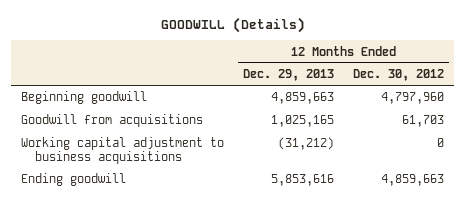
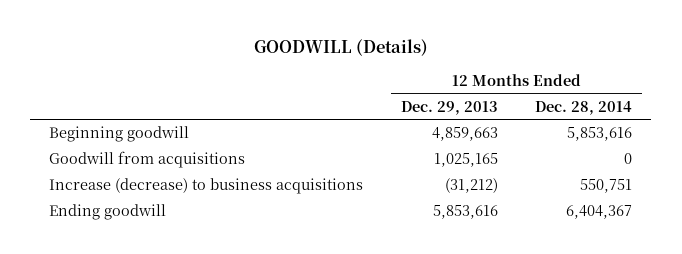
[353,69,445,82] Dec. 30, 2012 -> none
none -> [535,100,633,115] Dec. 28, 2014
[20,137,224,165] Working capital adjustment to business acquisitions -> [49,178,364,195] Increase (decrease) to business acquisitions

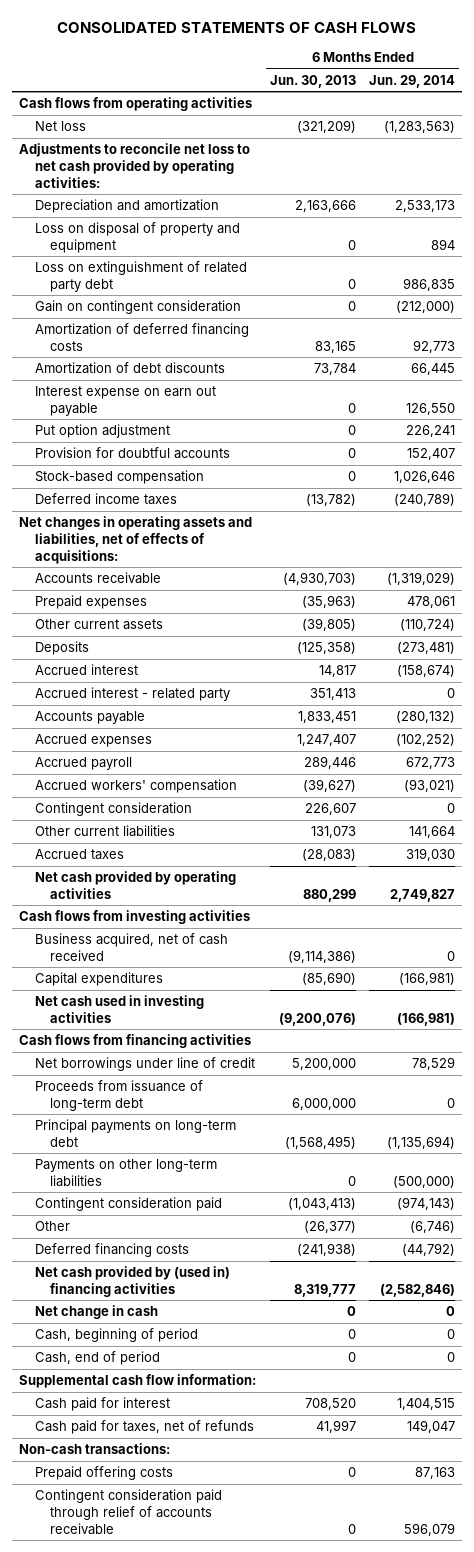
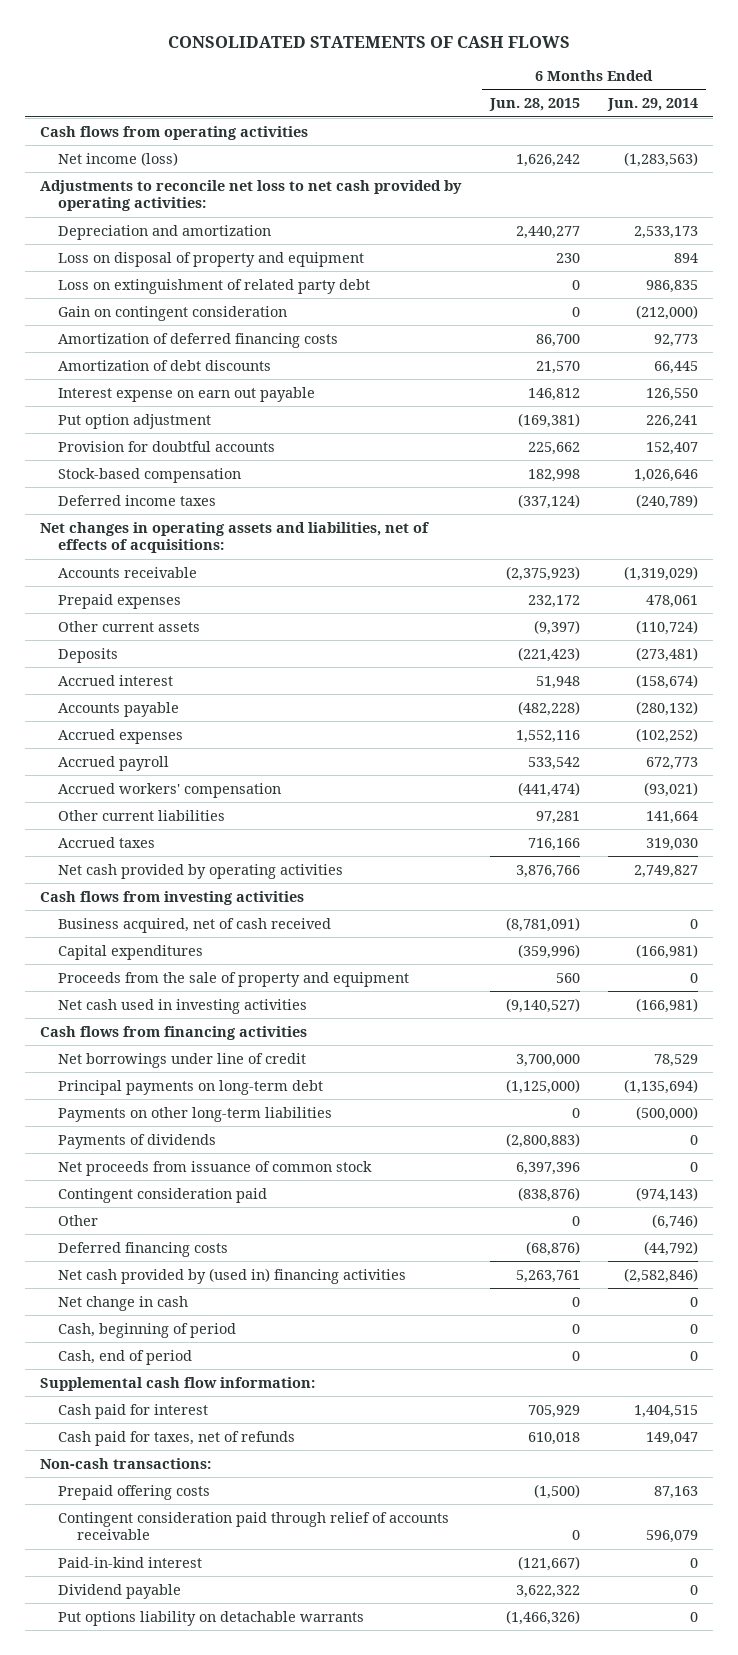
[269,74,356,88] Jun. 30, 2013 -> none
none -> [488,98,580,112] Jun. 28, 2015
[34,121,86,132] Net loss -> [58,151,179,166] Net income (loss)
[34,687,230,702] Accrued interest - related party -> none
[34,802,192,817] Contingent consideration -> none
none -> [58,971,410,987] Proceeds from the sale of property and equipment
[34,1080,203,1111] Proceeds from issuance of long-term debt -> none
none -> [58,1133,217,1149] Payments of dividends
none -> [58,1160,373,1176] Net proceeds from issuance of common stock
none -> [58,1556,203,1568] Paid-in-kind interest
none -> [58,1583,182,1599] Dividend payable
none -> [58,1610,365,1626] Put options liability on detachable warrants

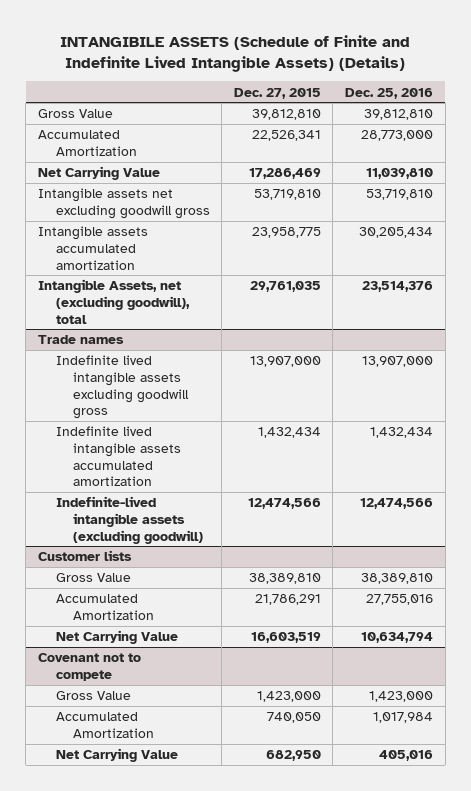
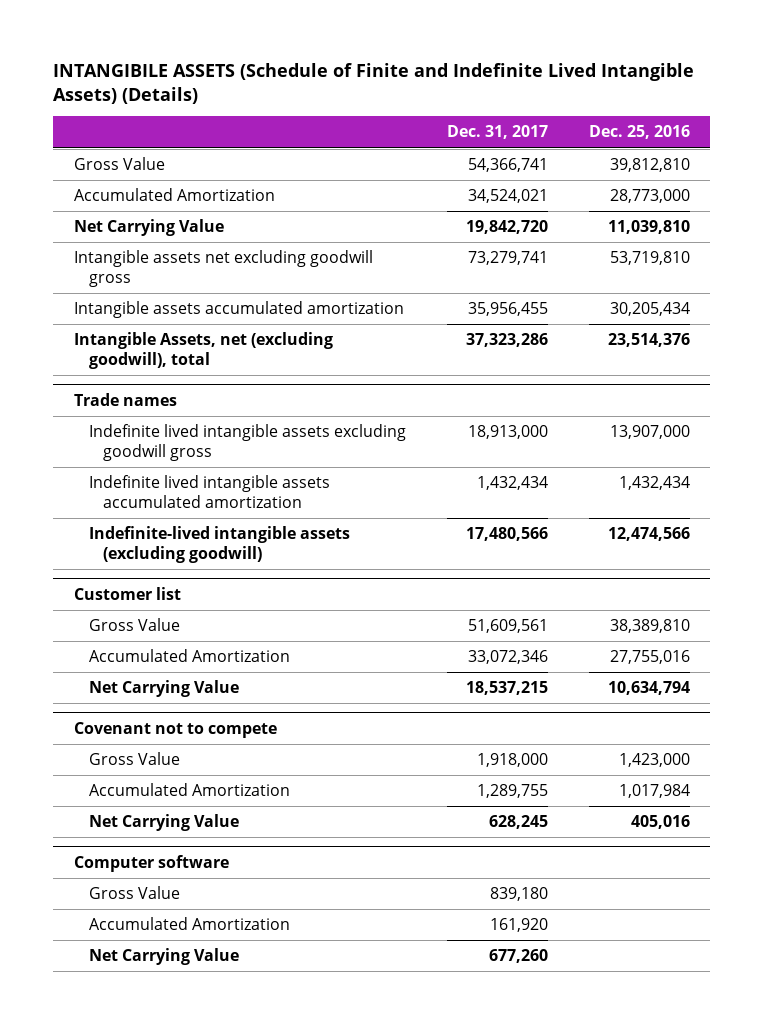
[233,87,321,99] Dec. 27, 2015 -> none
none -> [446,125,548,140] Dec. 31, 2017
[37,550,132,562] Customer lists -> [73,586,181,600] Customer list
none -> [73,854,229,872] Computer software
none -> [88,886,180,900] Gross Value
none -> [88,917,290,931] Accumulated Amortization
none -> [88,948,239,966] Net Carrying Value

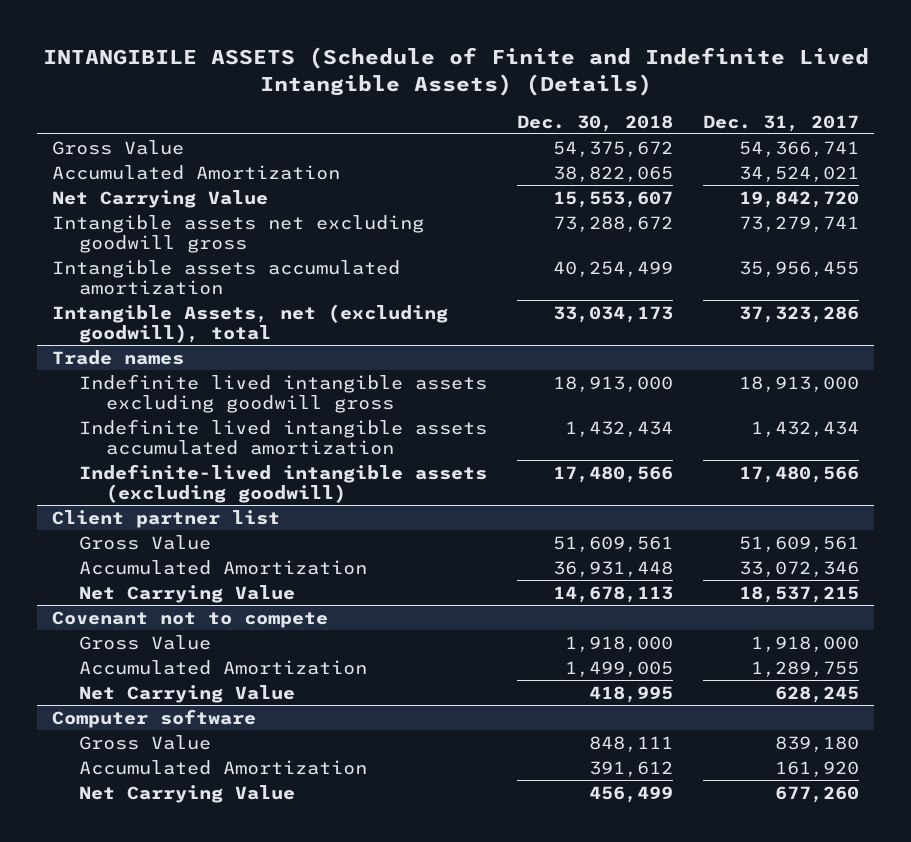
[588,125,690,140] Dec. 25, 2016 -> none
none -> [517,114,674,132] Dec. 30, 2018
[73,586,181,600] Customer list -> [51,509,280,528] Client partner list

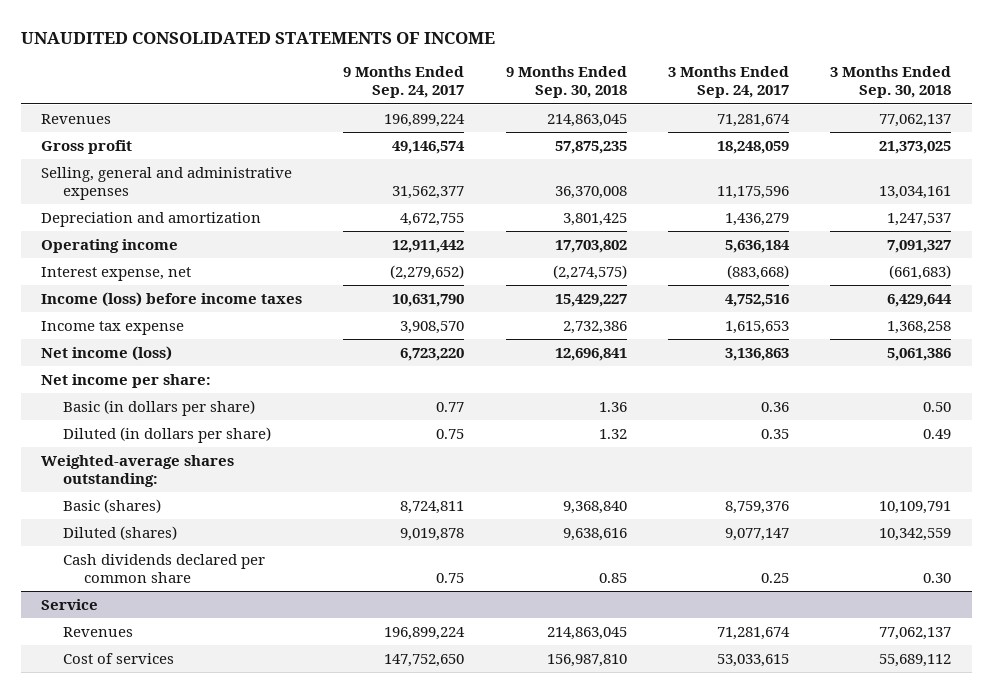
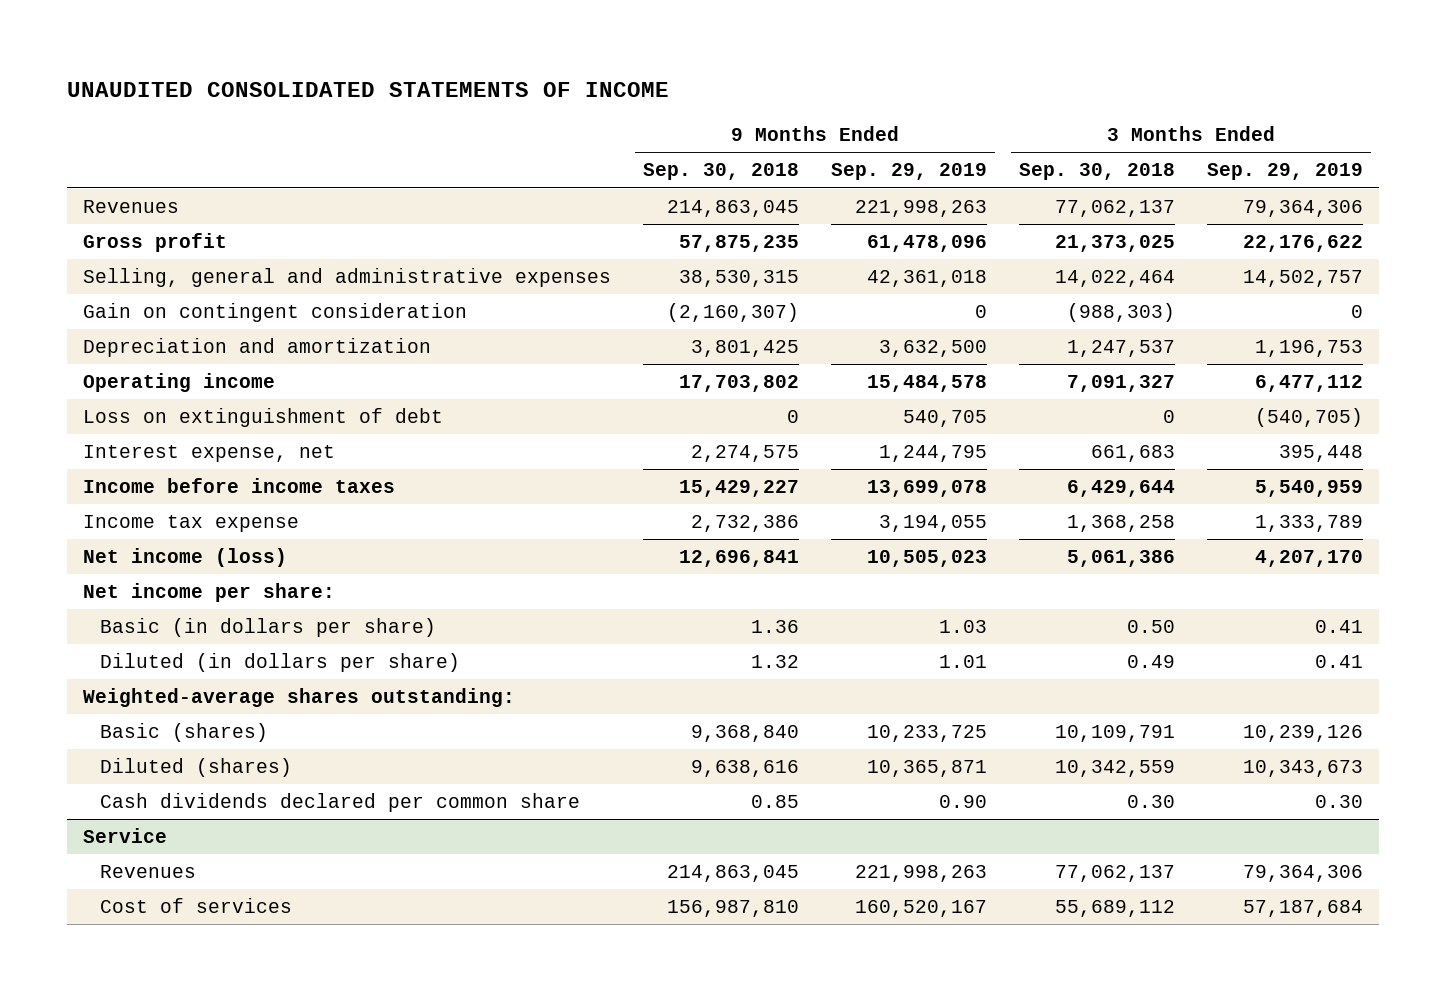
[343,66,465,99] 9 Months Ended Sep. 24, 2017 -> none
[667,66,789,99] 3 Months Ended Sep. 24, 2017 -> none
none -> [830,163,987,181] Sep. 29, 2019
none -> [1206,163,1363,181] Sep. 29, 2019
[554,186,627,200] 36,370,008 -> [678,270,799,288] 38,530,315
[879,186,952,200] 13,034,161 -> [1054,270,1175,288] 14,022,464
none -> [82,303,467,323] Gain on contingent consideration
none -> [82,408,443,428] Loss on extinguishment of debt
[552,264,627,280] (2,274,575) -> [690,445,799,463] 2,274,575
[889,264,952,280] (661,683) -> [1090,445,1175,463] 661,683
[41,291,303,307] Income (loss) before income taxes -> [82,478,395,494] Income before income taxes

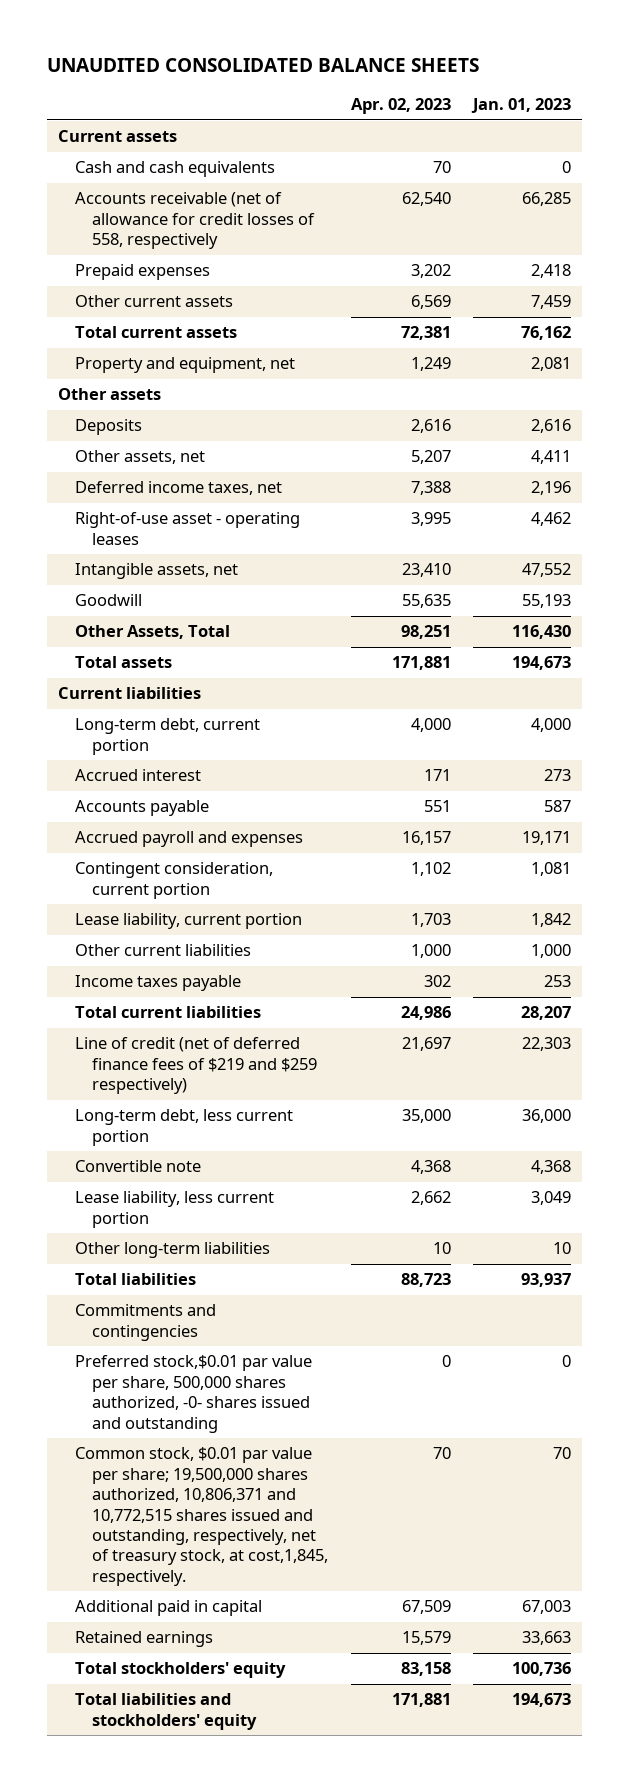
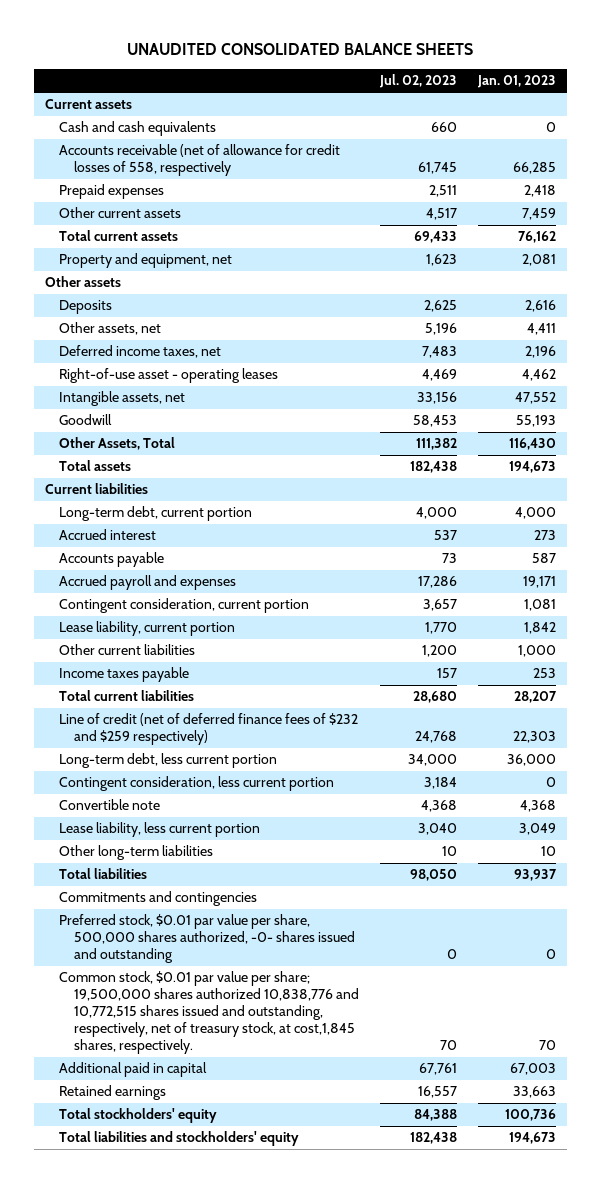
[350,98,451,115] Apr. 02, 2023 -> none
none -> [378,74,457,89] Jul. 02, 2023
[75,1037,318,1095] Line of credit (net of deferred finance fees of $219 and $259 respectively) -> [59,713,359,746] Line of credit (net of deferred finance fees of $232 and $259 respectively)
none -> [59,776,335,792] Contingent consideration, less current portion
[75,1355,313,1433] Preferred stock,$0.01 par value per share, 500,000 shares authorized, -0- shares issued and outstanding -> [59,914,355,964] Preferred stock, $0.01 par value per share, 500,000 shares authorized, -0- shares issued and outstanding
[75,1447,329,1586] Common stock, $0.01 par value per share; 19,500,000 shares authorized, 10,806,371 and 10,772,515 shares issued and outstanding, respectively, net of treasury stock, at cost,1,845, respectively. -> [59,971,359,1055] Common stock, $0.01 par value per share; 19,500,000 shares authorized 10,838,776 and 10,772,515 shares issued and outstanding, respectively, net of treasury stock, at cost,1,845 shares, respectively.

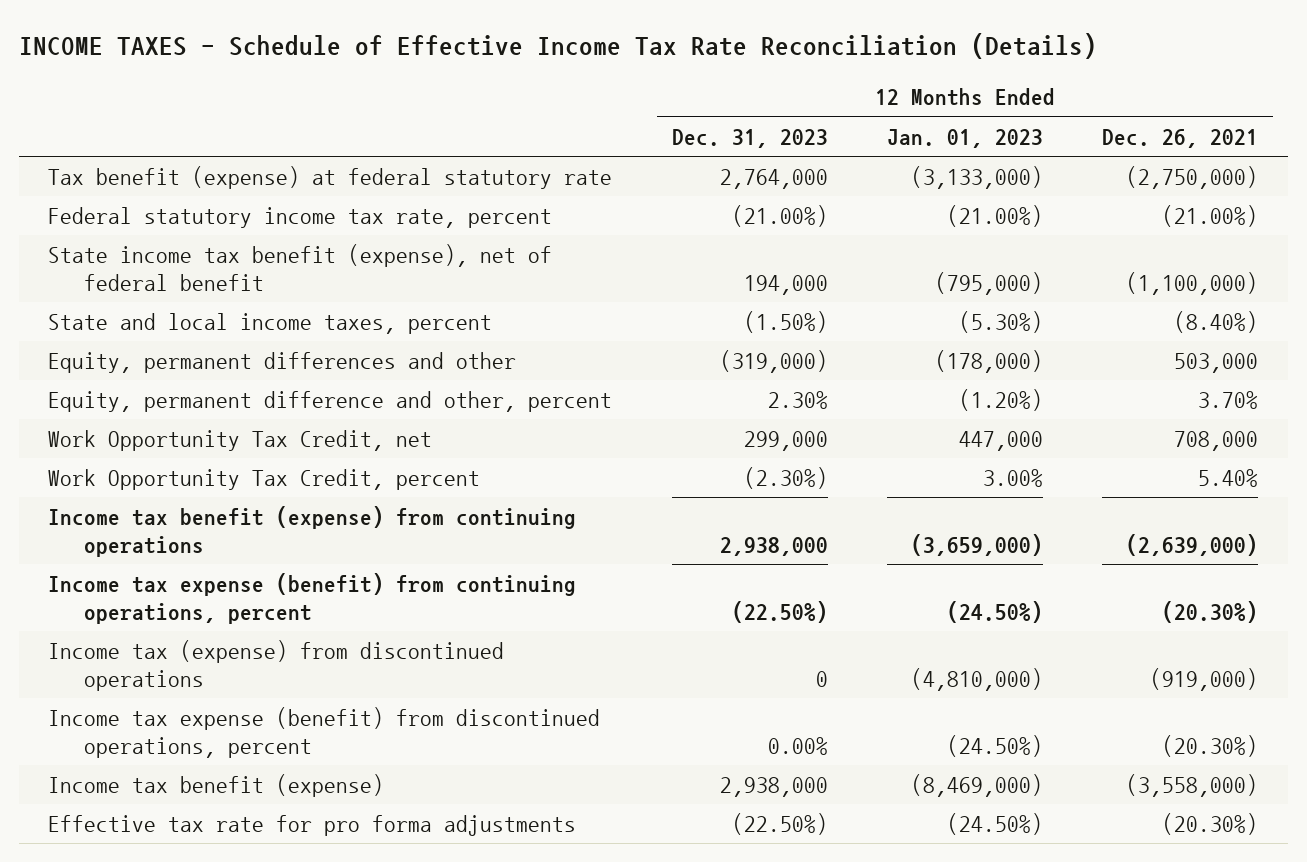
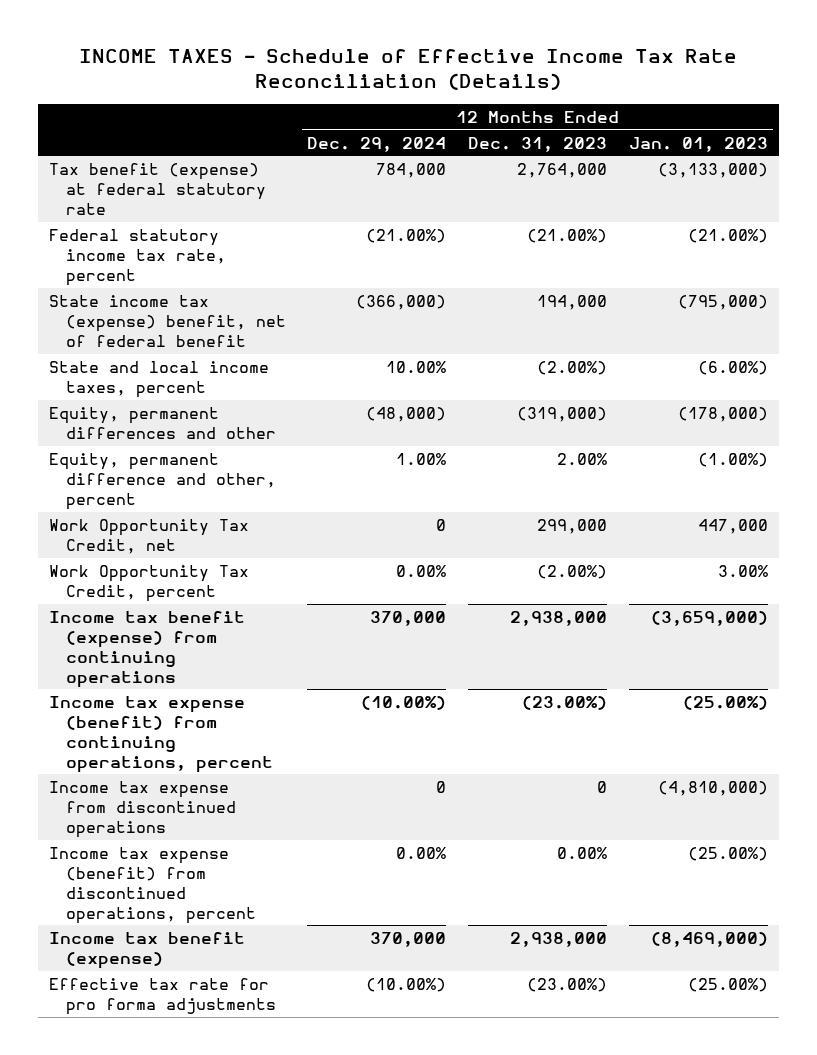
[1102,128,1259,148] Dec. 26, 2021 -> none
none -> [307,136,447,152] Dec. 29, 2024
[48,244,553,291] State income tax benefit (expense), net of federal benefit -> [48,294,286,347] State income tax (expense) benefit, net of federal benefit
[743,311,828,334] (1.50%) -> [537,360,608,375] (2.00%)
[958,311,1043,334] (5.30%) -> [697,360,768,375] (6.00%)
[767,391,828,410] 2.30% -> [557,452,608,465] 2.00%
[958,389,1043,412] (1.20%) -> [697,452,768,467] (1.00%)
[743,467,828,490] (2.30%) -> [537,564,608,579] (2.00%)
[731,600,828,623] (22.50%) -> [522,695,608,710] (23.00%)
[946,600,1043,623] (24.50%) -> [682,695,768,710] (25.00%)
[48,640,505,691] Income tax (expense) from discontinued operations -> [48,780,236,838] Income tax expense from discontinued operations
[946,734,1043,757] (24.50%) -> [687,846,768,861] (25.00%)
[731,813,828,836] (22.50%) -> [527,977,608,992] (23.00%)
[946,813,1043,836] (24.50%) -> [687,977,768,992] (25.00%)

